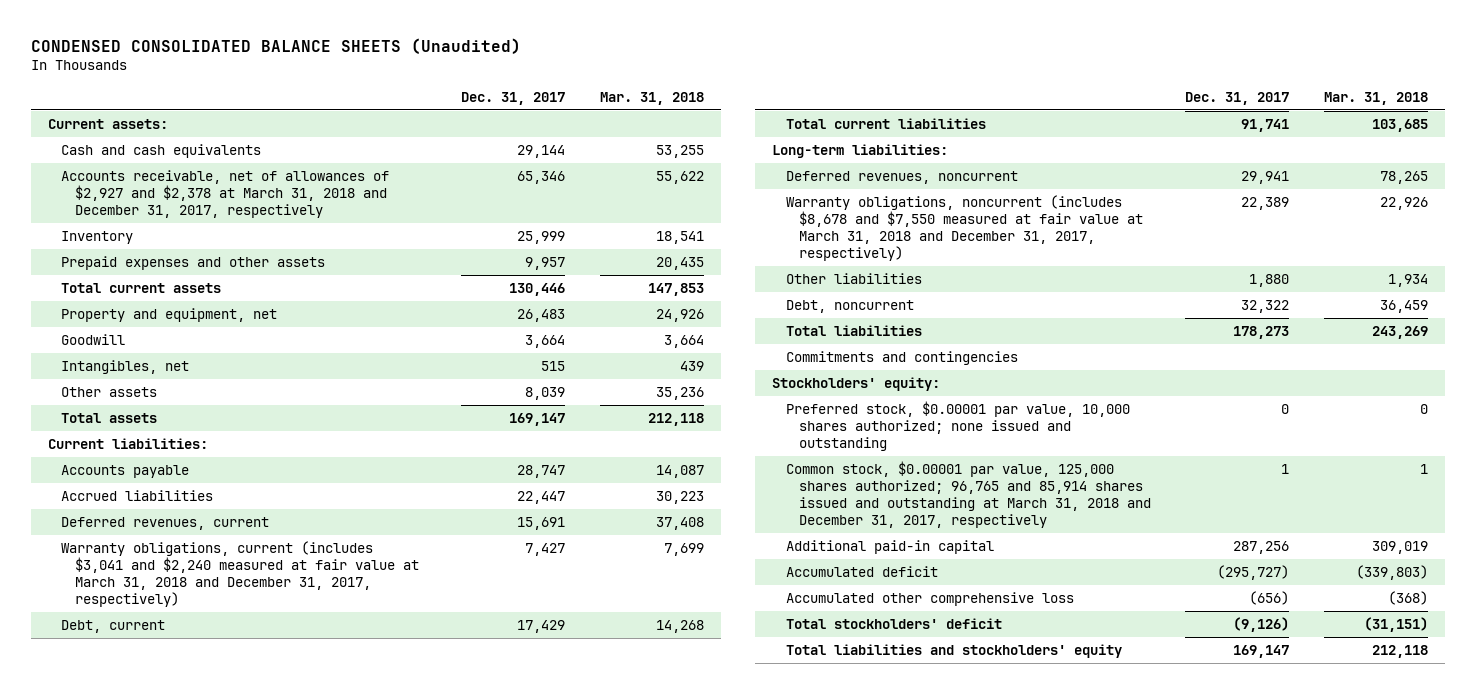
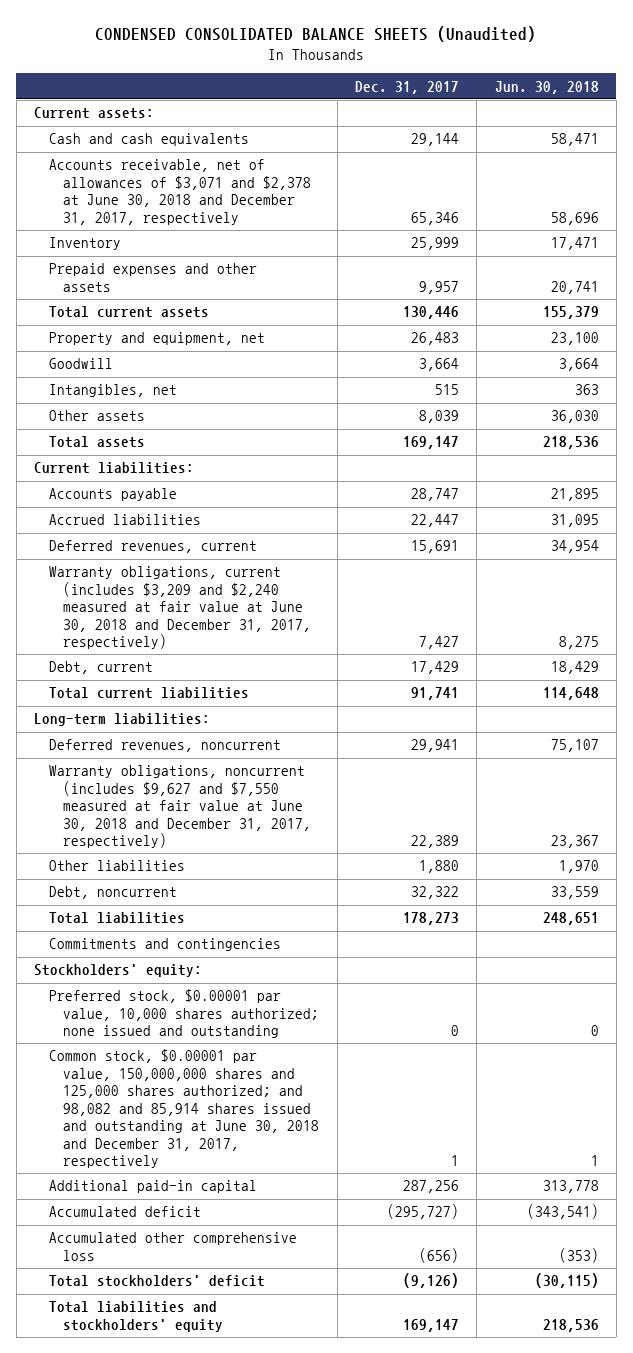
[599,91,704,105] Mar. 31, 2018 -> none
none -> [494,80,599,94] Jun. 30, 2018
[61,170,390,218] Accounts receivable, net of allowances of $2,927 and $2,378 at March 31, 2018 and December 31, 2017, respectively -> [48,159,312,225] Accounts receivable, net of allowances of $3,071 and $2,378 at June 30, 2018 and December 31, 2017, respectively
[61,541,419,607] Warranty obligations, current (includes $3,041 and $2,240 measured at fair value at March 31, 2018 and December 31, 2017, respectively) -> [48,566,312,650] Warranty obligations, current (includes $3,209 and $2,240 measured at fair value at June 30, 2018 and December 31, 2017, respectively)
[785,195,1144,261] Warranty obligations, noncurrent (includes $8,678 and $7,550 measured at fair value at March 31, 2018 and December 31, 2017, respectively) -> [48,765,312,849] Warranty obligations, noncurrent (includes $9,627 and $7,550 measured at fair value at June 30, 2018 and December 31, 2017, respectively)
[785,461,1152,528] Common stock, $0.00001 par value, 125,000 shares authorized; 96,765 and 85,914 shares issued and outstanding at March 31, 2018 and December 31, 2017, respectively -> [48,1049,320,1169] Common stock, $0.00001 par value, 150,000,000 shares and 125,000 shares authorized; and 98,082 and 85,914 shares issued and outstanding at June 30, 2018 and December 31, 2017, respectively

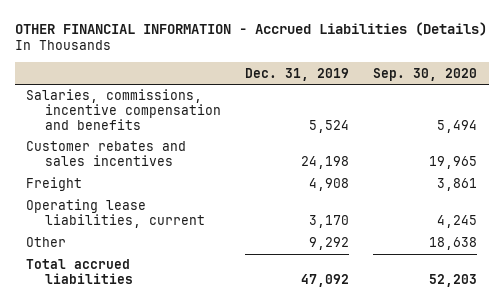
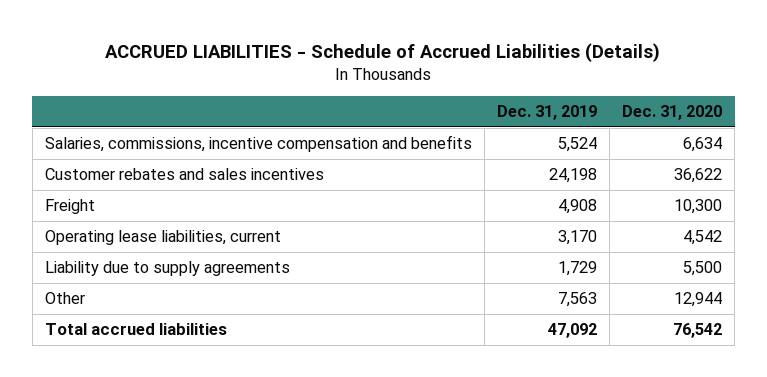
[14,21,487,36] OTHER FINANCIAL INFORMATION - Accrued Liabilities (Details) -> [105,42,661,62] ACCRUED LIABILITIES - Schedule of Accrued Liabilities (Details)
[372,67,477,81] Sep. 30, 2020 -> none
none -> [622,105,723,121] Dec. 31, 2020
none -> [44,261,290,277] Liability due to supply agreements
[308,237,349,251] 9,292 -> [557,292,597,308] 7,563

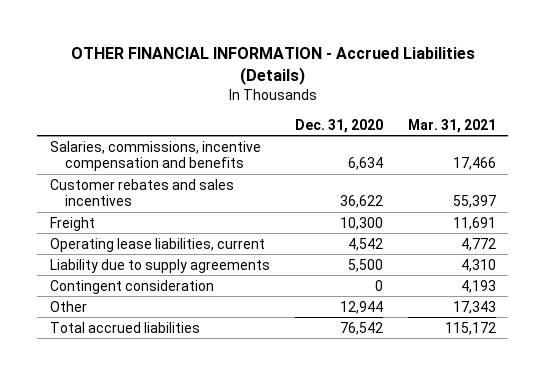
[105,42,661,62] ACCRUED LIABILITIES - Schedule of Accrued Liabilities (Details) -> [70,47,475,85] OTHER FINANCIAL INFORMATION - Accrued Liabilities (Details)
[496,105,597,121] Dec. 31, 2019 -> none
none -> [407,118,496,133] Mar. 31, 2021
none -> [49,279,214,294] Contingent consideration

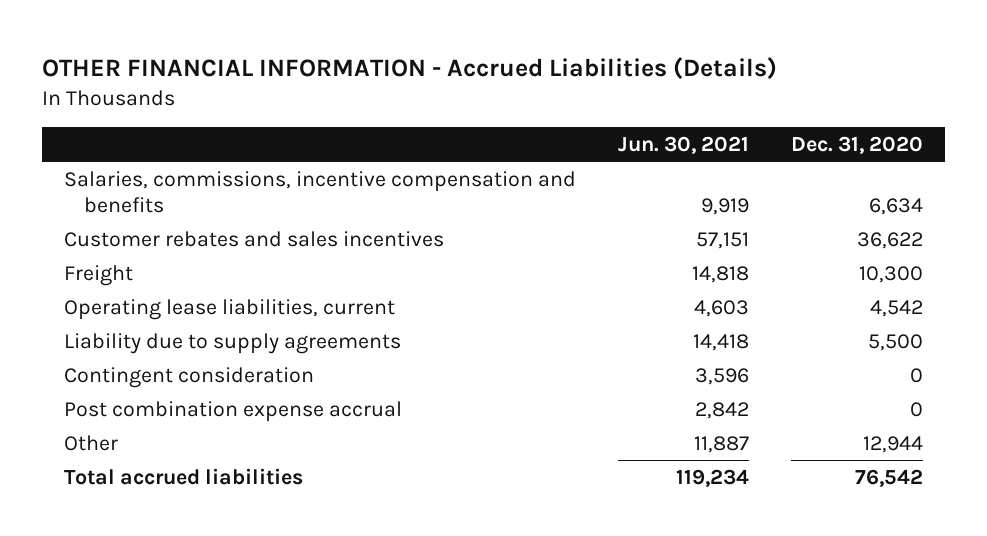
[407,118,496,133] Mar. 31, 2021 -> none
none -> [618,135,750,154] Jun. 30, 2021
none -> [63,400,402,422] Post combination expense accrual

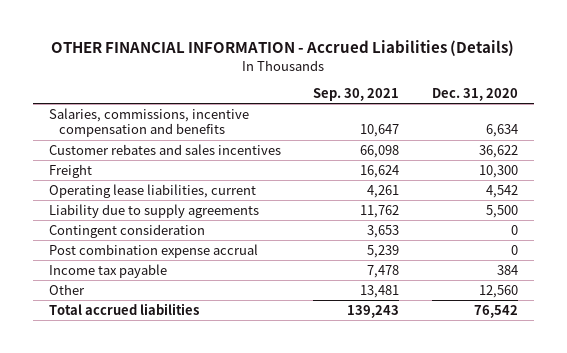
[618,135,750,154] Jun. 30, 2021 -> none
none -> [313,88,400,102] Sep. 30, 2021
none -> [49,263,168,278] Income tax payable
[863,435,924,453] 12,944 -> [478,284,518,298] 12,560

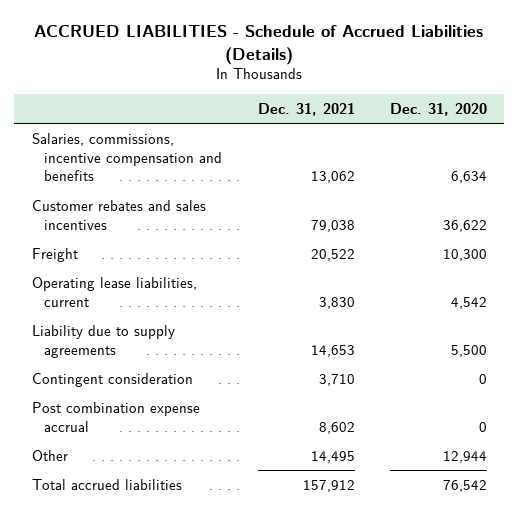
[51,40,515,57] OTHER FINANCIAL INFORMATION - Accrued Liabilities (Details) -> [34,24,484,65] ACCRUED LIABILITIES - Schedule of Accrued Liabilities (Details)
[313,88,400,102] Sep. 30, 2021 -> none
none -> [257,102,355,116] Dec. 31, 2021
[49,263,168,278] Income tax payable -> none
[478,284,518,298] 12,560 -> [442,450,487,463] 12,944

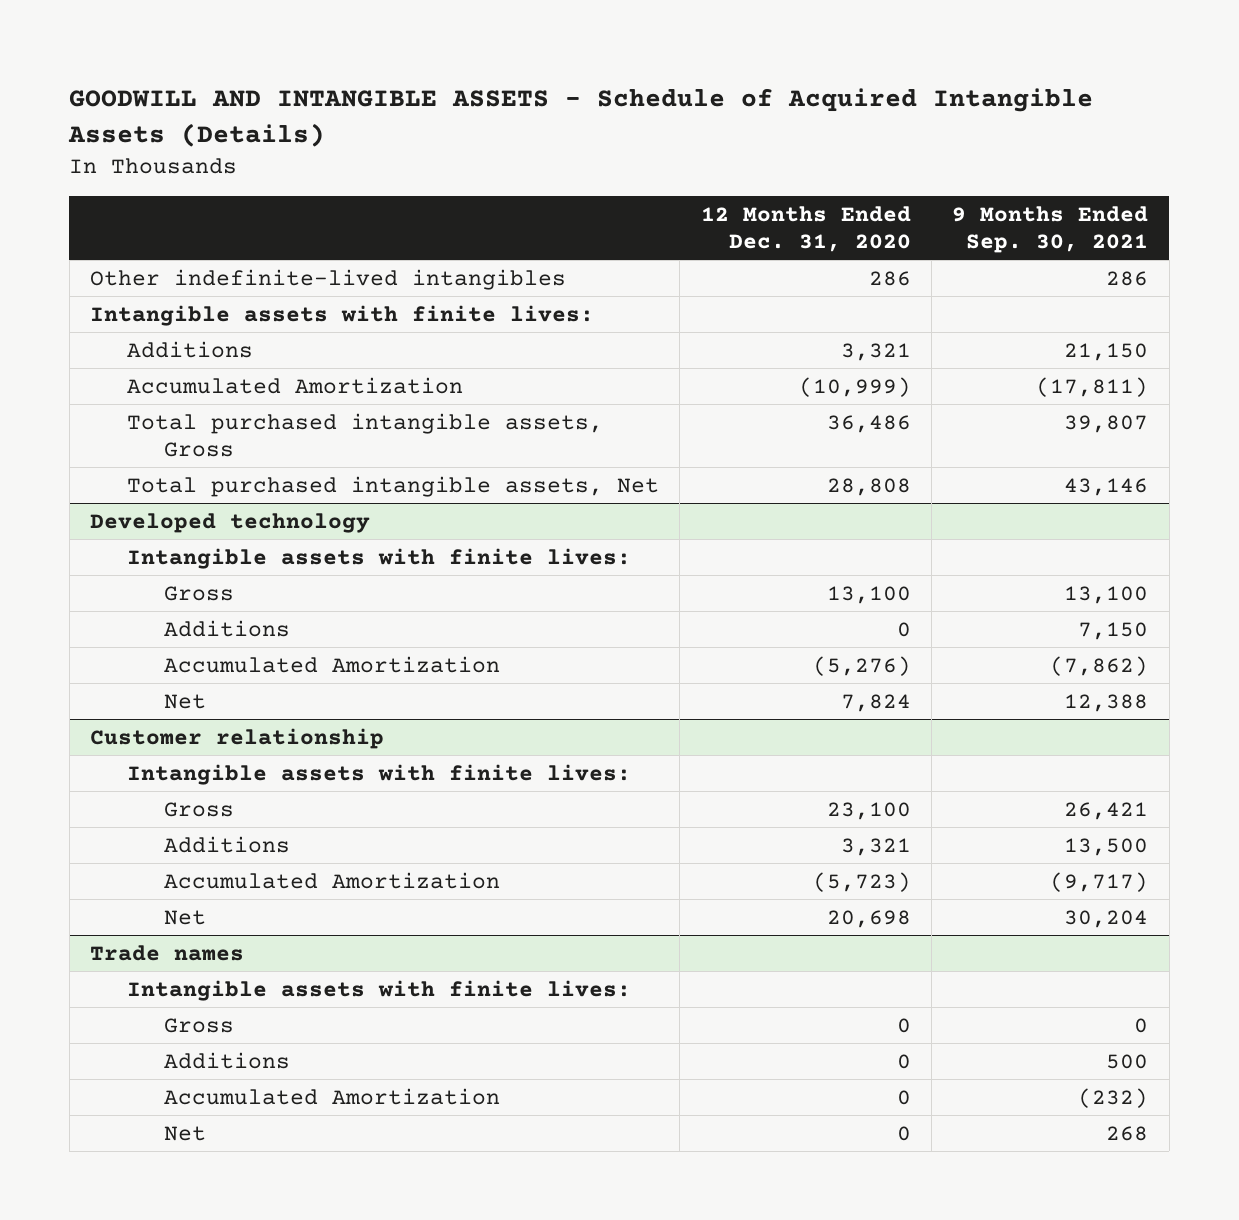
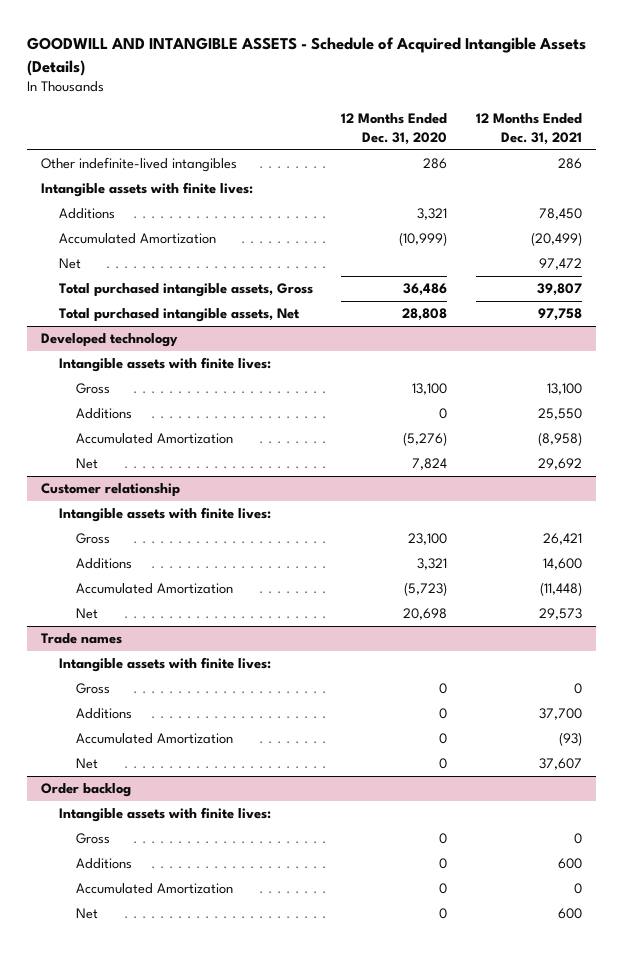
[952,205,1149,254] 9 Months Ended Sep. 30, 2021 -> none
none -> [476,113,583,145] 12 Months Ended Dec. 31, 2021
none -> [58,258,81,270] Net
none -> [41,783,132,798] Order backlog
none -> [58,807,271,823] Intangible assets with finite lives:
none -> [76,833,111,845] Gross
none -> [76,858,133,870] Additions
none -> [76,883,234,895] Accumulated Amortization
none -> [76,908,99,920] Net

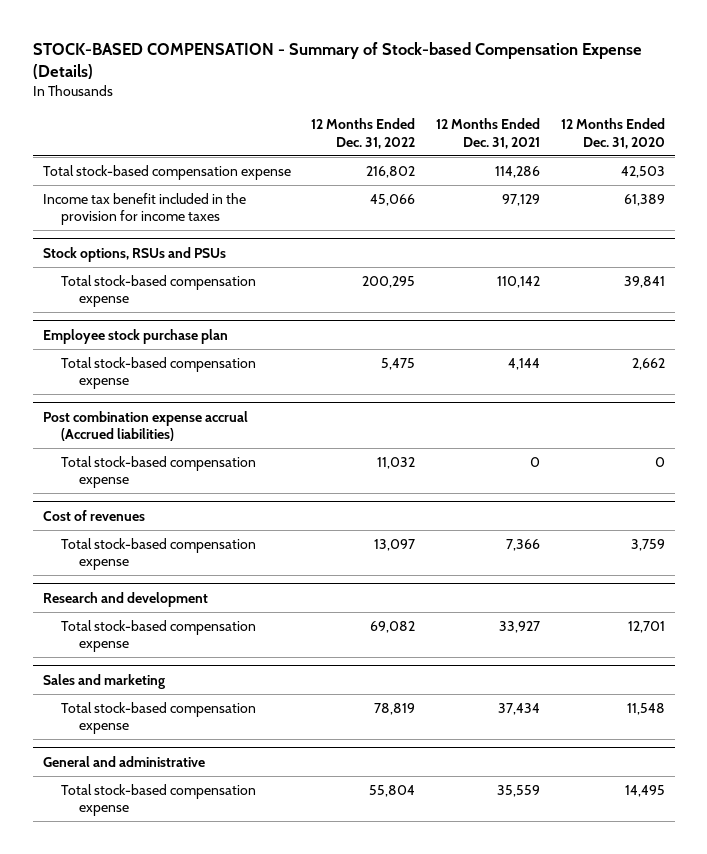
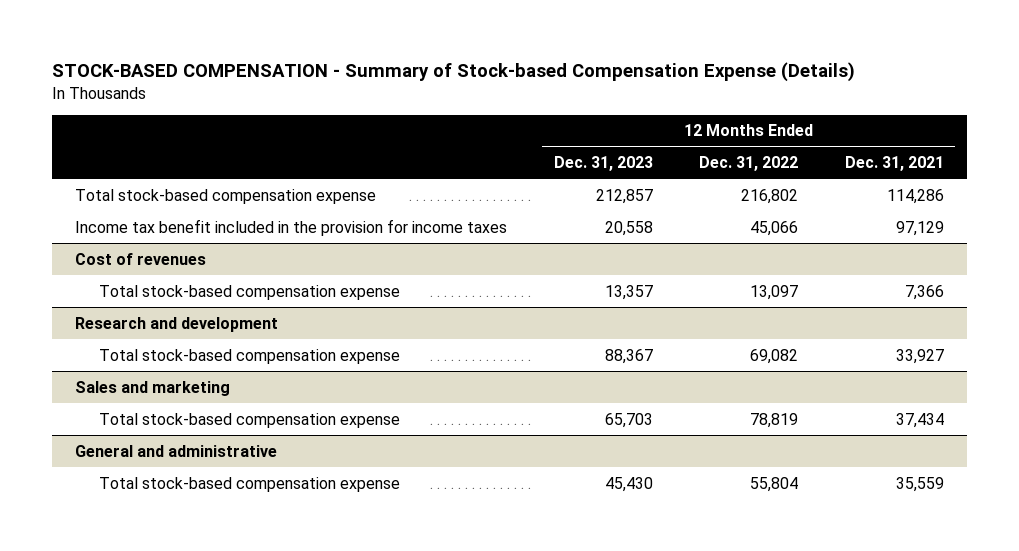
[560,118,665,149] 12 Months Ended Dec. 31, 2020 -> none
none -> [553,155,653,171] Dec. 31, 2023
[42,246,226,262] Stock options, RSUs and PSUs -> none
[60,274,256,308] Total stock-based compensation expense -> none
[42,328,228,344] Employee stock purchase plan -> none
[60,356,256,390] Total stock-based compensation expense -> none
[42,410,248,442] Post combination expense accrual (Accrued liabilities) -> none
[60,455,256,489] Total stock-based compensation expense -> none

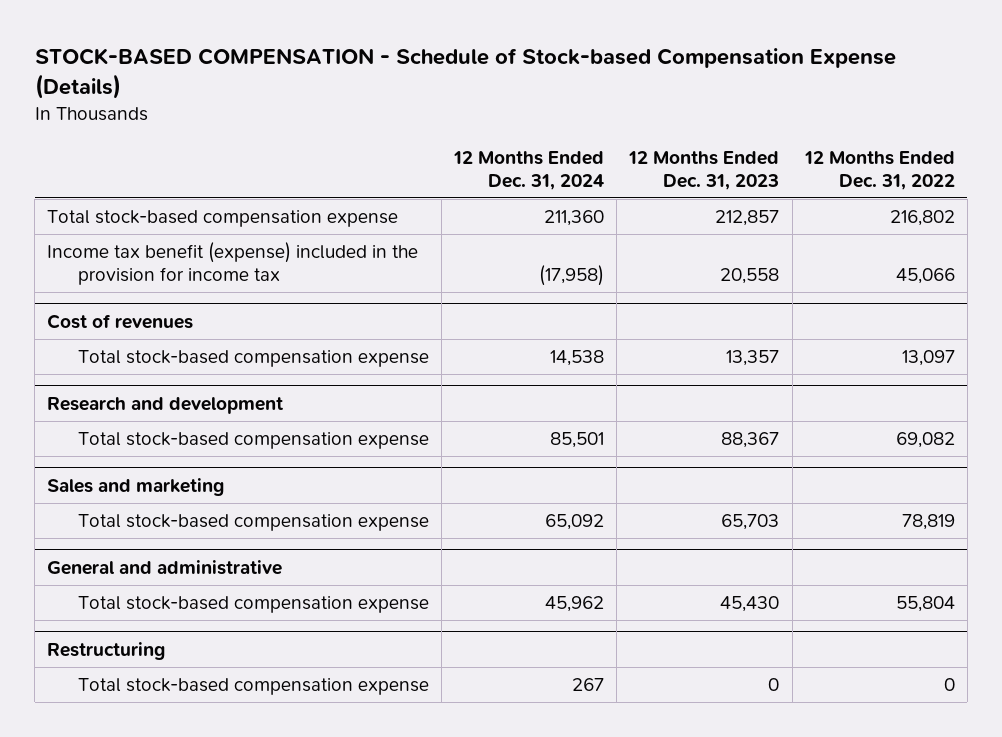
[52,62,856,83] STOCK-BASED COMPENSATION - Summary of Stock-based Compensation Expense (Details) -> [34,48,896,100] STOCK-BASED COMPENSATION - Schedule of Stock-based Compensation Expense (Details)
[844,155,944,171] Dec. 31, 2021 -> none
none -> [453,150,605,190] 12 Months Ended Dec. 31, 2024
[75,218,508,236] Income tax benefit included in the provision for income taxes -> [47,242,419,286] Income tax benefit (expense) included in the provision for income tax
none -> [47,641,166,660] Restructuring
none -> [77,678,429,696] Total stock-based compensation expense

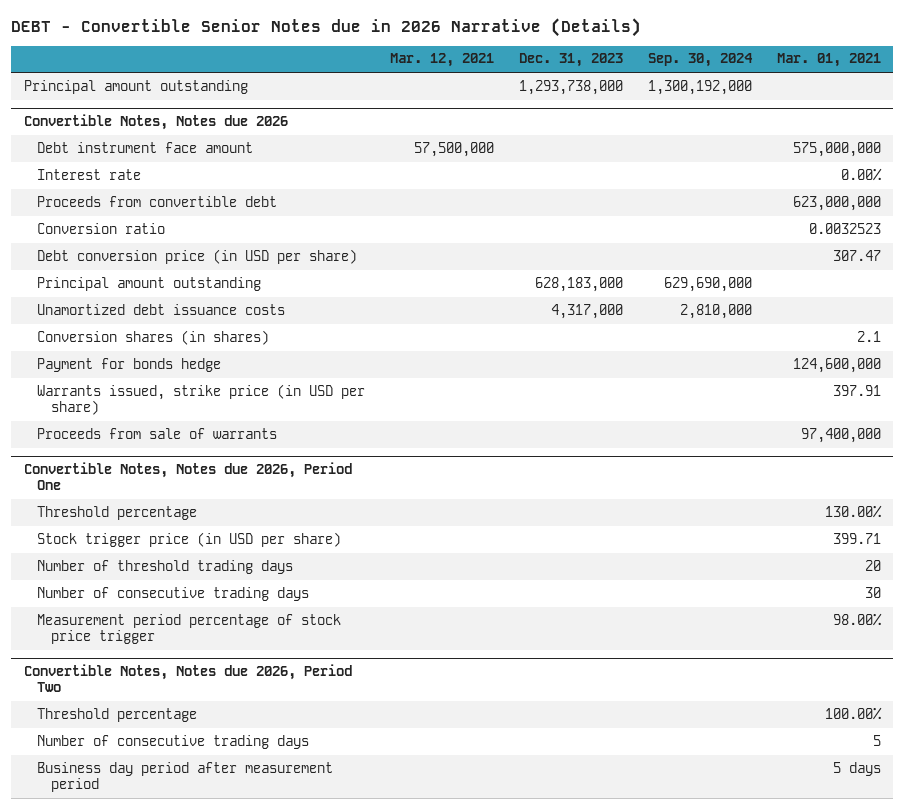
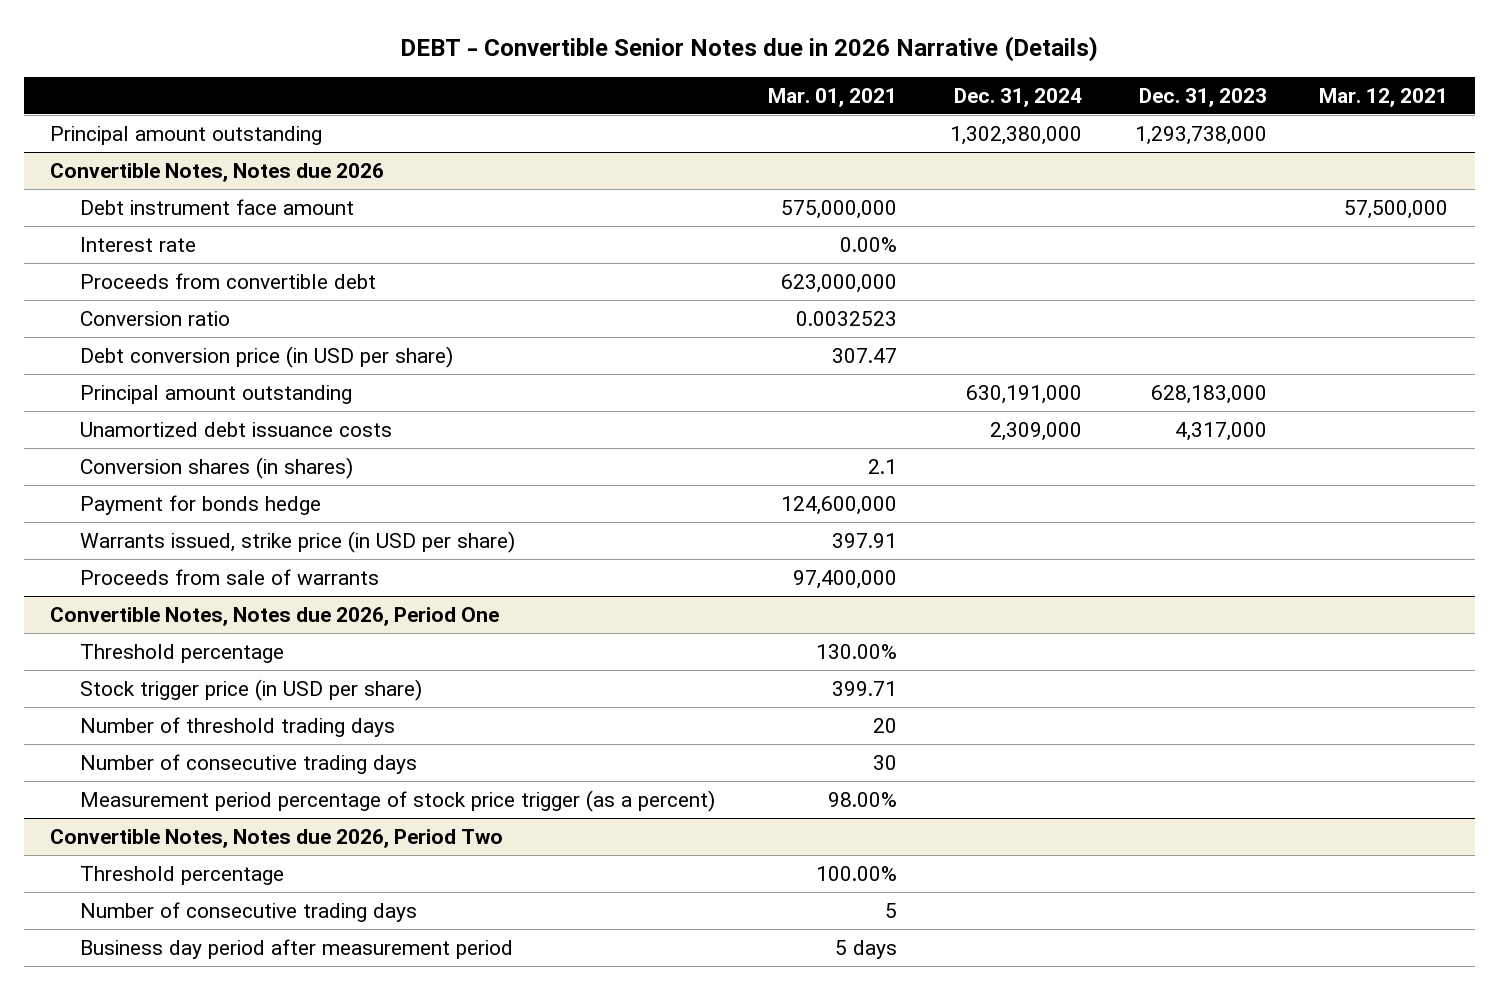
[647,53,753,68] Sep. 30, 2024 -> none
none -> [953,88,1082,108] Dec. 31, 2024
[37,613,342,645] Measurement period percentage of stock price trigger -> [80,789,716,812] Measurement period percentage of stock price trigger (as a percent)

